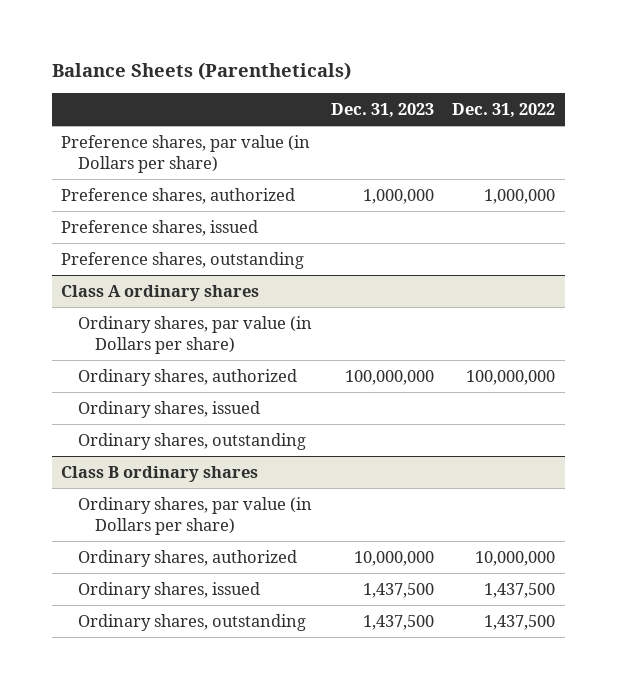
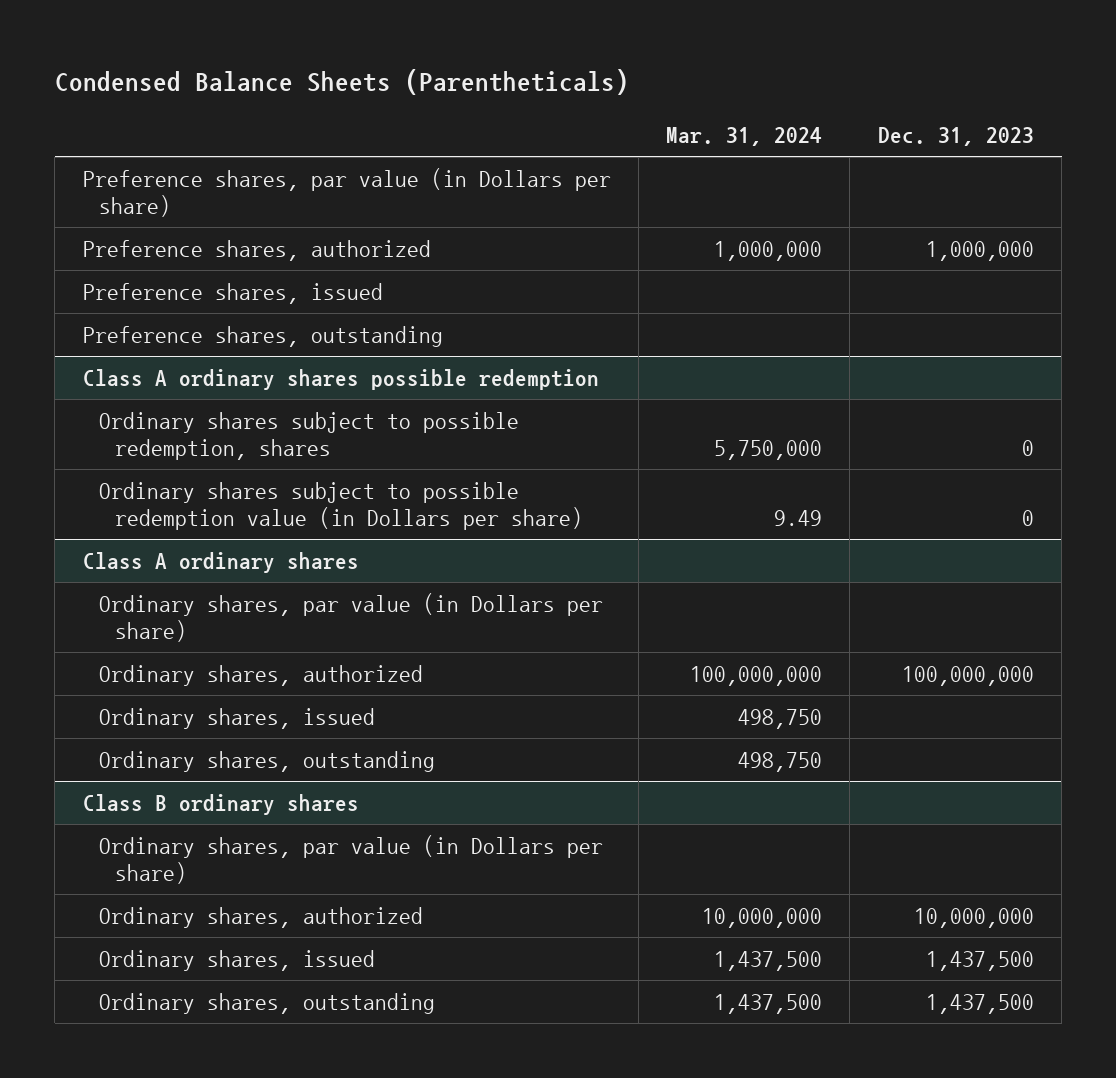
[51,62,351,81] Balance Sheets (Parentheticals) -> [54,69,629,96] Condensed Balance Sheets (Parentheticals)
[452,103,556,119] Dec. 31, 2022 -> none
none -> [666,127,823,147] Mar. 31, 2024
none -> [82,368,599,390] Class A ordinary shares possible redemption
none -> [98,411,519,460] Ordinary shares subject to possible redemption, shares
none -> [98,481,584,530] Ordinary shares subject to possible redemption value (in Dollars per share)

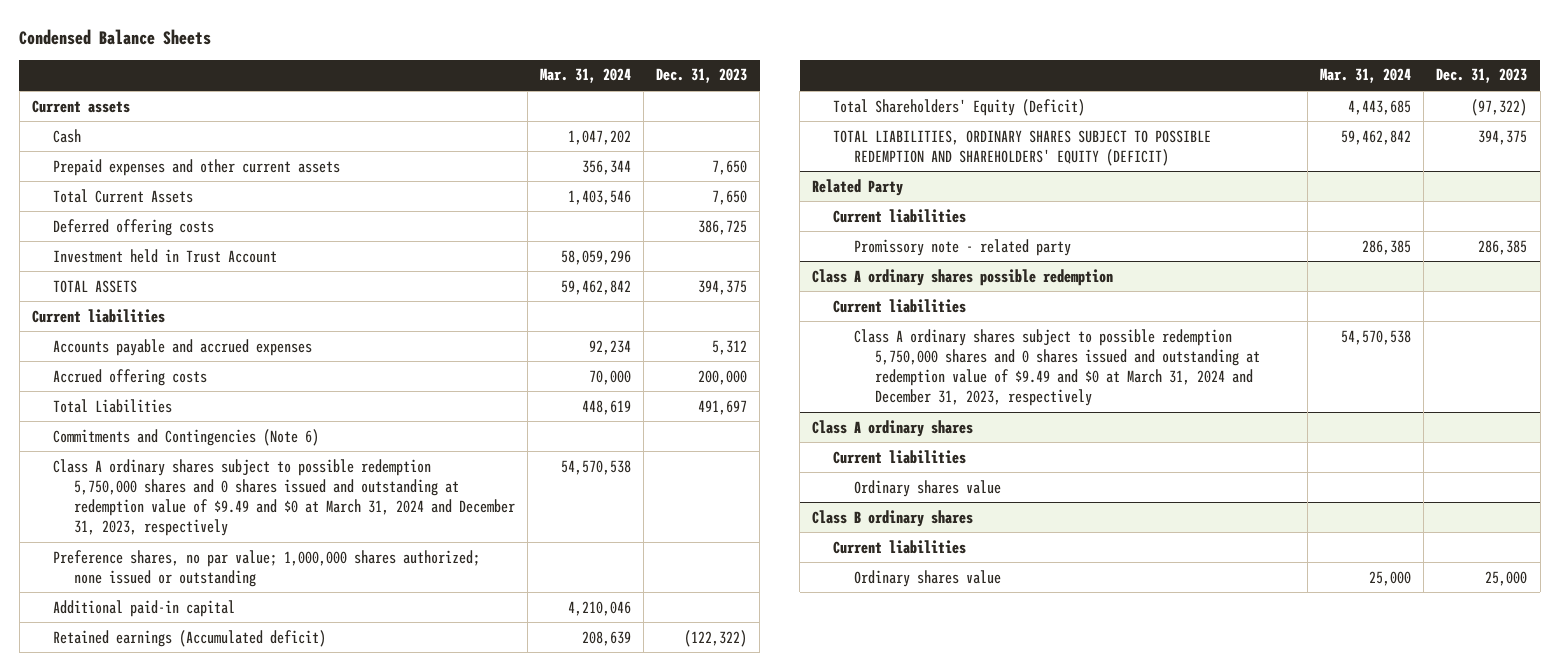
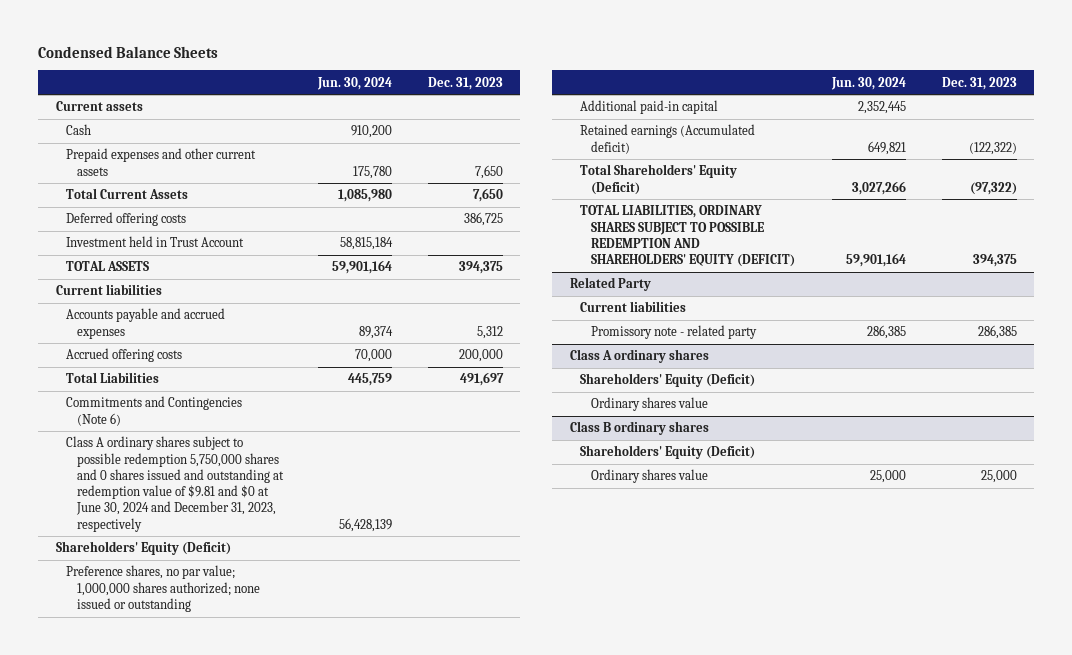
[540,68,632,84] Mar. 31, 2024 -> none
none -> [317,76,393,90] Jun. 30, 2024
[52,458,515,537] Class A ordinary shares subject to possible redemption 5,750,000 shares and 0 shares issued and outstanding at redemption value of $9.49 and $0 at March 31, 2024 and December 31, 2023, respectively -> [66,436,284,532] Class A ordinary shares subject to possible redemption 5,750,000 shares and 0 shares issued and outstanding at redemption value of $9.81 and $0 at June 30, 2024 and December 31, 2023, respectively
none -> [55,541,231,556] Shareholders' Equity (Deficit)
[812,268,1114,286] Class A ordinary shares possible redemption -> none
[833,298,967,313] Current liabilities -> none
[853,328,1260,407] Class A ordinary shares subject to possible redemption 5,750,000 shares and 0 shares issued and outstanding at redemption value of $9.49 and $0 at March 31, 2024 and December 31, 2023, respectively -> none
[833,449,967,464] Current liabilities -> none
none -> [580,373,756,388] Shareholders' Equity (Deficit)
[833,539,967,554] Current liabilities -> none
none -> [580,445,756,460] Shareholders' Equity (Deficit)

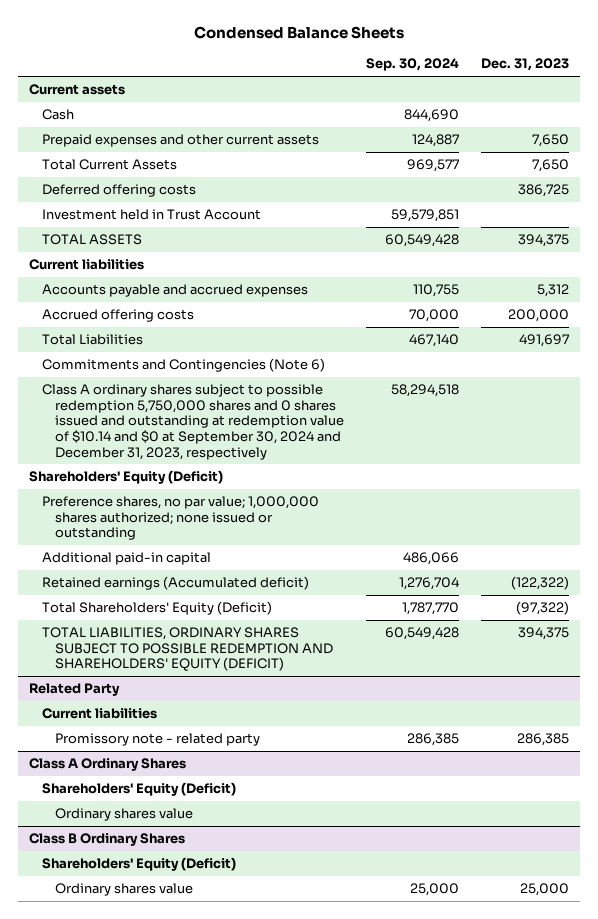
[317,76,393,90] Jun. 30, 2024 -> none
none -> [366,58,460,72] Sep. 30, 2024
[66,436,284,532] Class A ordinary shares subject to possible redemption 5,750,000 shares and 0 shares issued and outstanding at redemption value of $9.81 and $0 at June 30, 2024 and December 31, 2023, respectively -> [42,384,345,460] Class A ordinary shares subject to possible redemption 5,750,000 shares and 0 shares issued and outstanding at redemption value of $10.14 and $0 at September 30, 2024 and December 31, 2023, respectively
[569,349,709,364] Class A ordinary shares -> [28,758,186,772] Class A Ordinary Shares
[569,421,709,436] Class B ordinary shares -> [28,833,185,847] Class B Ordinary Shares

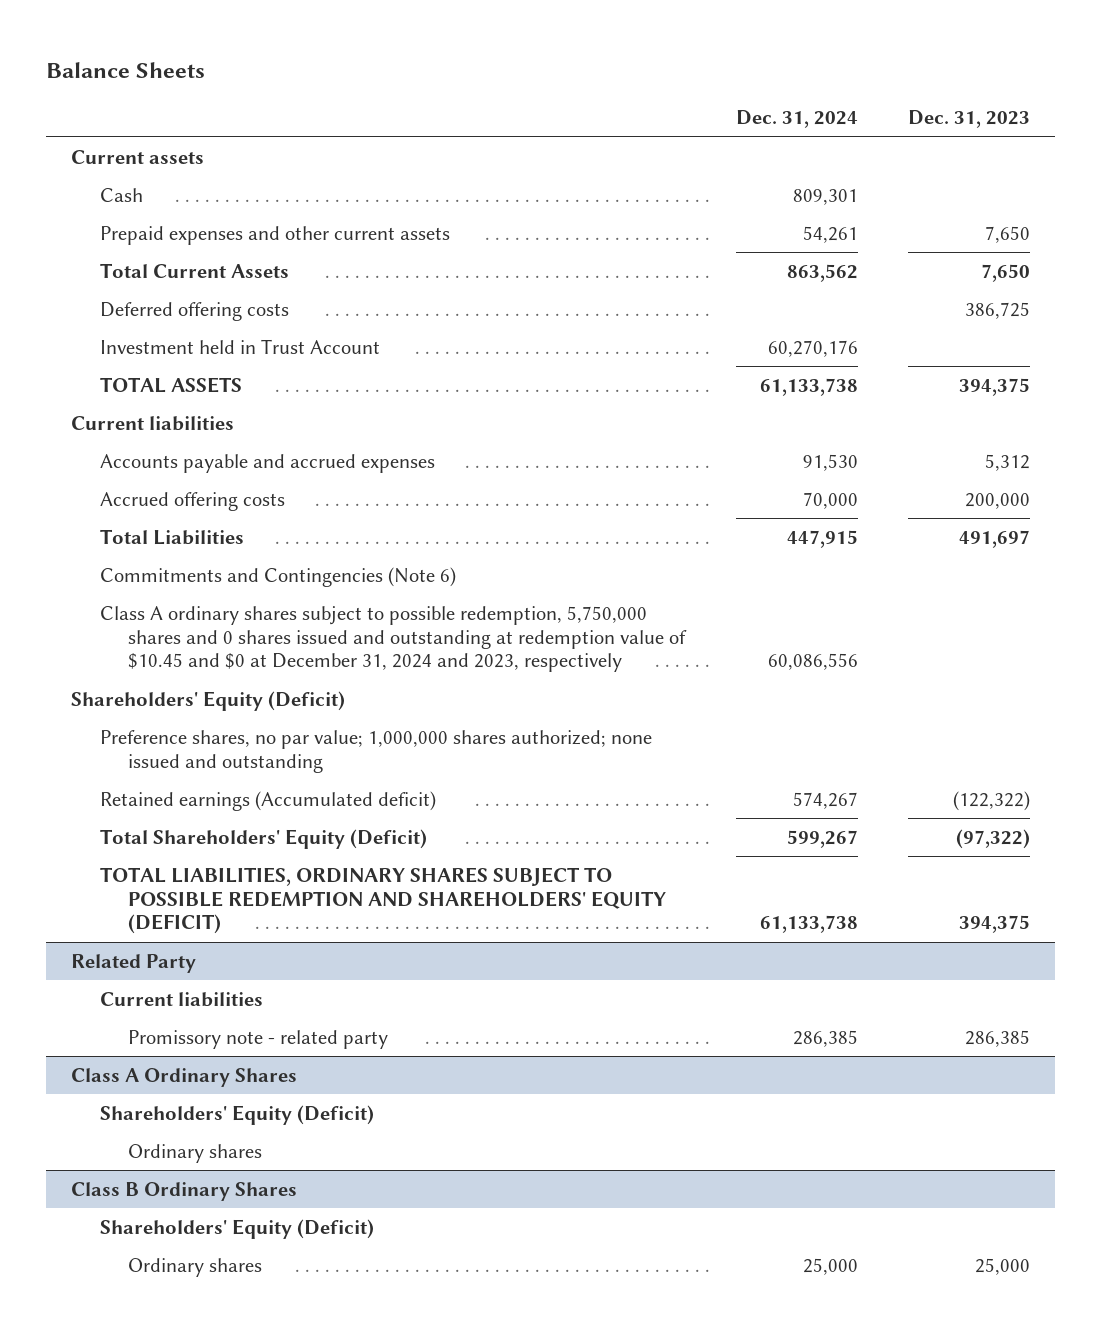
[194,26,405,40] Condensed Balance Sheets -> [45,61,205,78] Balance Sheets
[366,58,460,72] Sep. 30, 2024 -> none
none -> [735,110,858,129] Dec. 31, 2024
[42,384,345,460] Class A ordinary shares subject to possible redemption 5,750,000 shares and 0 shares issued and outstanding at redemption value of $10.14 and $0 at September 30, 2024 and December 31, 2023, respectively -> [99,605,688,673] Class A ordinary shares subject to possible redemption, 5,750,000 shares and 0 shares issued and outstanding at redemption value of $10.45 and $0 at December 31, 2024 and 2023, respectively
[42,552,212,566] Additional paid-in capital -> none
[42,496,320,541] Preference shares, no par value; 1,000,000 shares authorized; none issued or outstanding -> [99,729,652,773] Preference shares, no par value; 1,000,000 shares authorized; none issued and outstanding
[55,808,194,822] Ordinary shares value -> [128,1143,263,1163] Ordinary shares
[55,883,194,897] Ordinary shares value -> [128,1257,263,1277] Ordinary shares

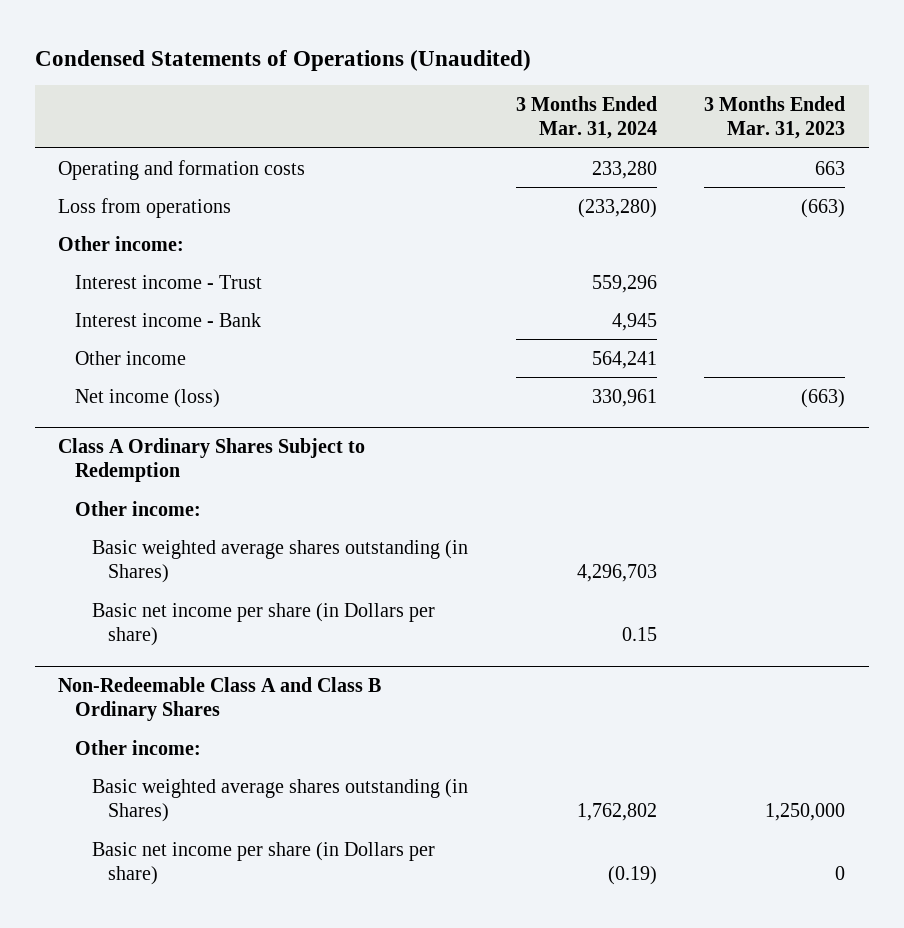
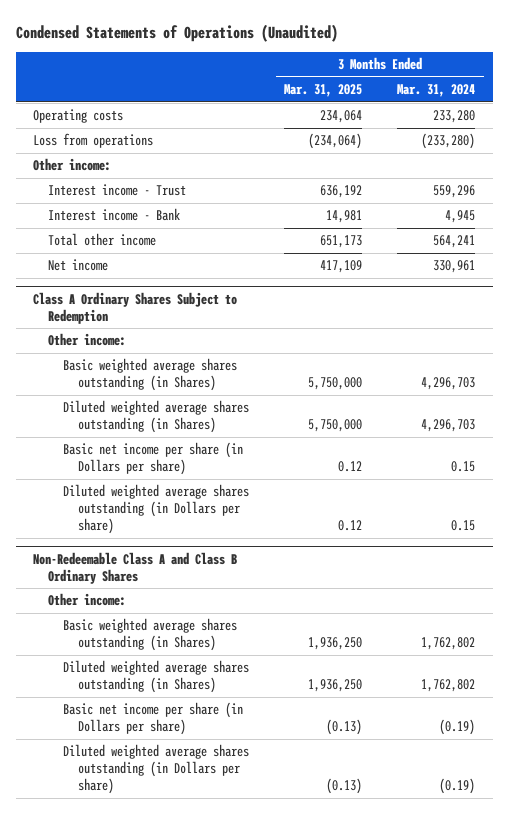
[704,95,846,140] 3 Months Ended Mar. 31, 2023 -> none
none -> [284,84,363,98] Mar. 31, 2025
[58,159,306,180] Operating and formation costs -> [33,109,124,124] Operating costs
[75,350,187,365] Other income -> [48,233,157,247] Total other income
[75,388,221,408] Net income (loss) -> [48,259,109,272] Net income
none -> [63,400,250,434] Diluted weighted average shares outstanding (in Shares)
none -> [63,484,250,535] Diluted weighted average shares outstanding (in Dollars per share)
none -> [63,660,250,694] Diluted weighted average shares outstanding (in Shares)
none -> [63,744,250,795] Diluted weighted average shares outstanding (in Dollars per share)

